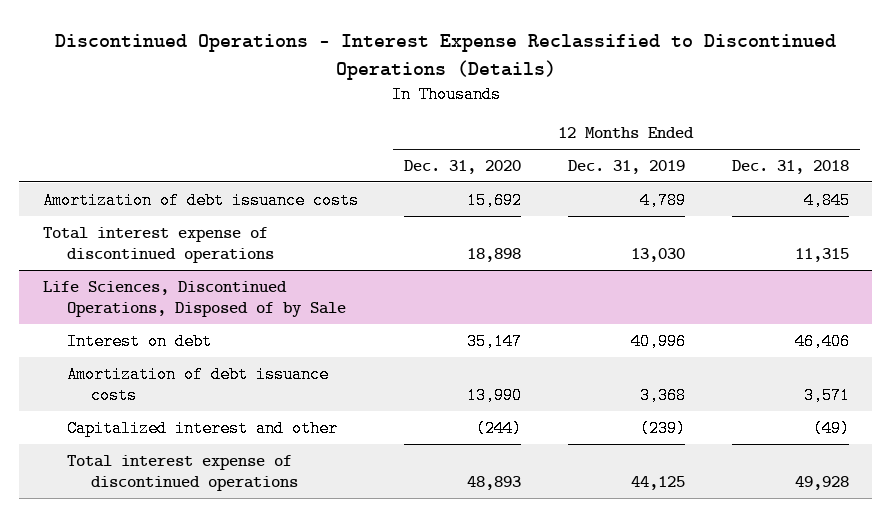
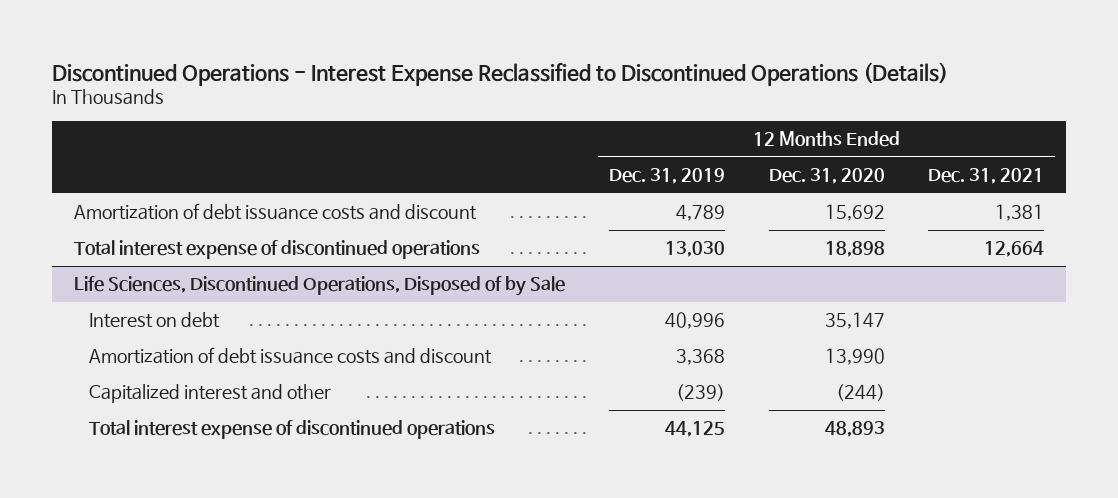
[731,159,849,174] Dec. 31, 2018 -> none
none -> [928,168,1045,185] Dec. 31, 2021
[42,191,359,209] Amortization of debt issuance costs -> [73,203,477,221] Amortization of debt issuance costs and discount
[66,365,329,404] Amortization of debt issuance costs -> [89,347,493,365] Amortization of debt issuance costs and discount

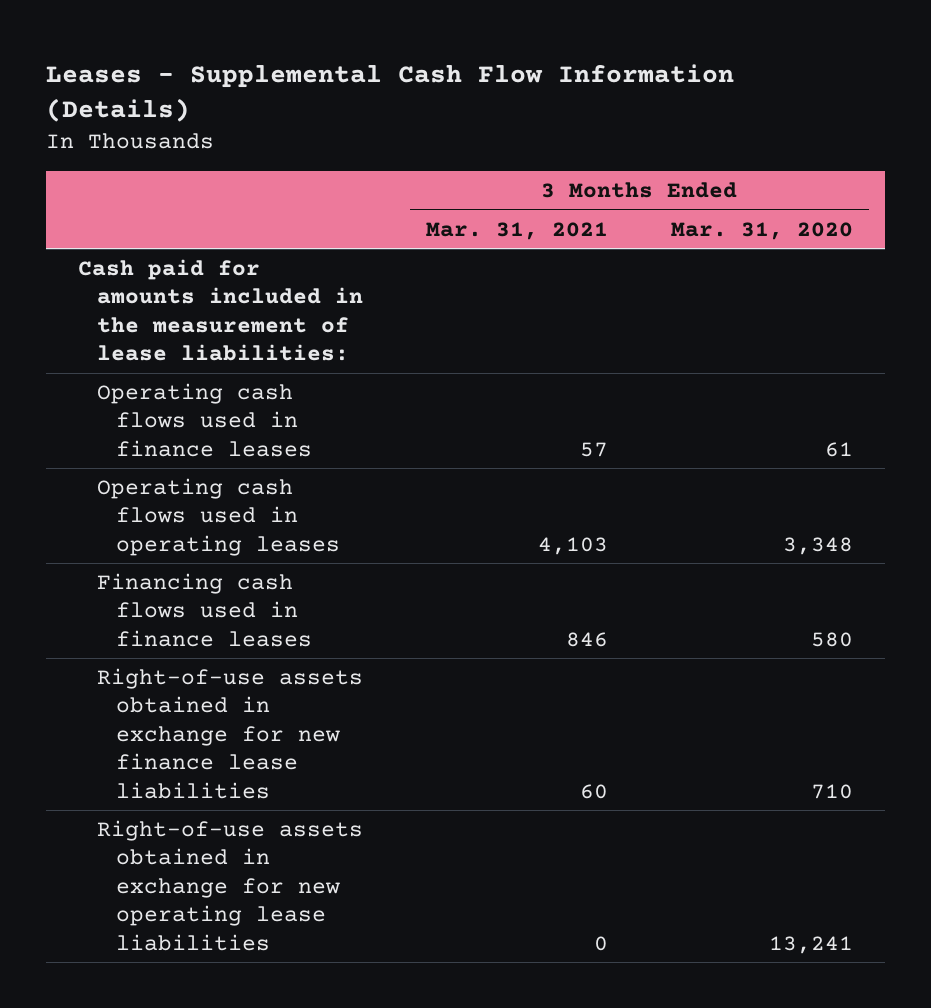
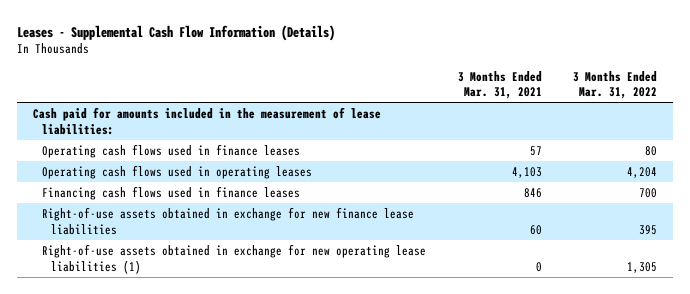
[671,221,854,240] Mar. 31, 2020 -> none
none -> [572,70,657,100] 3 Months Ended Mar. 31, 2022
[96,819,363,951] Right-of-use assets obtained in exchange for new operating lease liabilities -> [42,243,427,274] Right-of-use assets obtained in exchange for new operating lease liabilities (1)

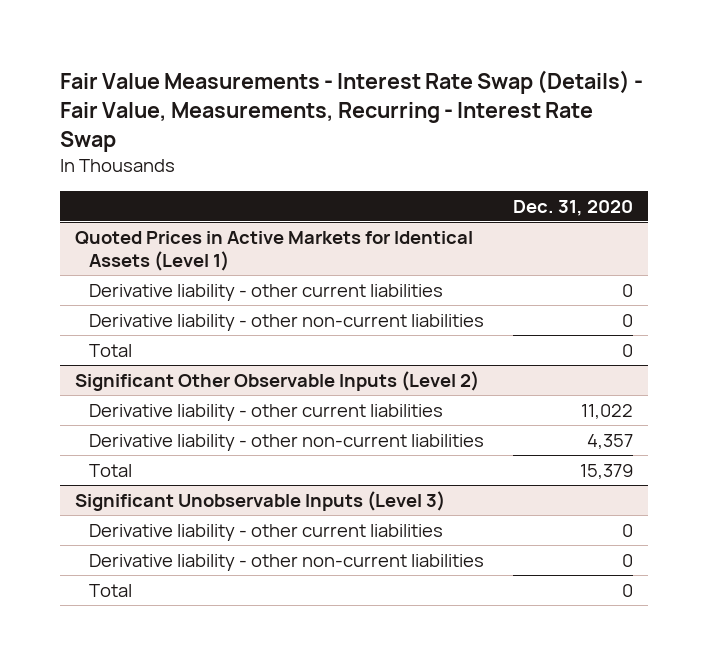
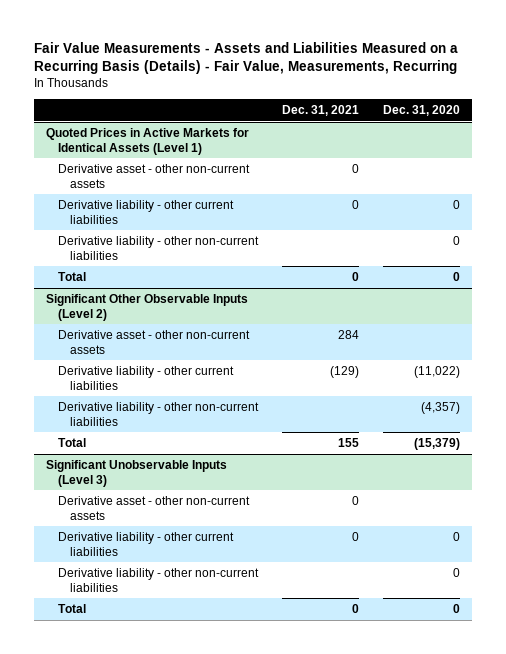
[60,70,644,153] Fair Value Measurements - Interest Rate Swap (Details) - Fair Value, Measurements, Recurring - Interest Rate Swap -> [34,41,459,75] Fair Value Measurements - Assets and Liabilities Measured on a Recurring Basis (Details) - Fair Value, Measurements, Recurring
none -> [282,105,360,117] Dec. 31, 2021
none -> [58,163,251,188] Derivative asset - other non-current assets
none -> [58,329,251,354] Derivative asset - other non-current assets
[581,403,634,419] 11,022 -> [413,365,460,378] (11,022)
[587,433,634,449] 4,357 -> [420,401,460,414] (4,357)
[580,463,634,479] 15,379 -> [413,437,460,450] (15,379)
none -> [58,495,251,520] Derivative asset - other non-current assets

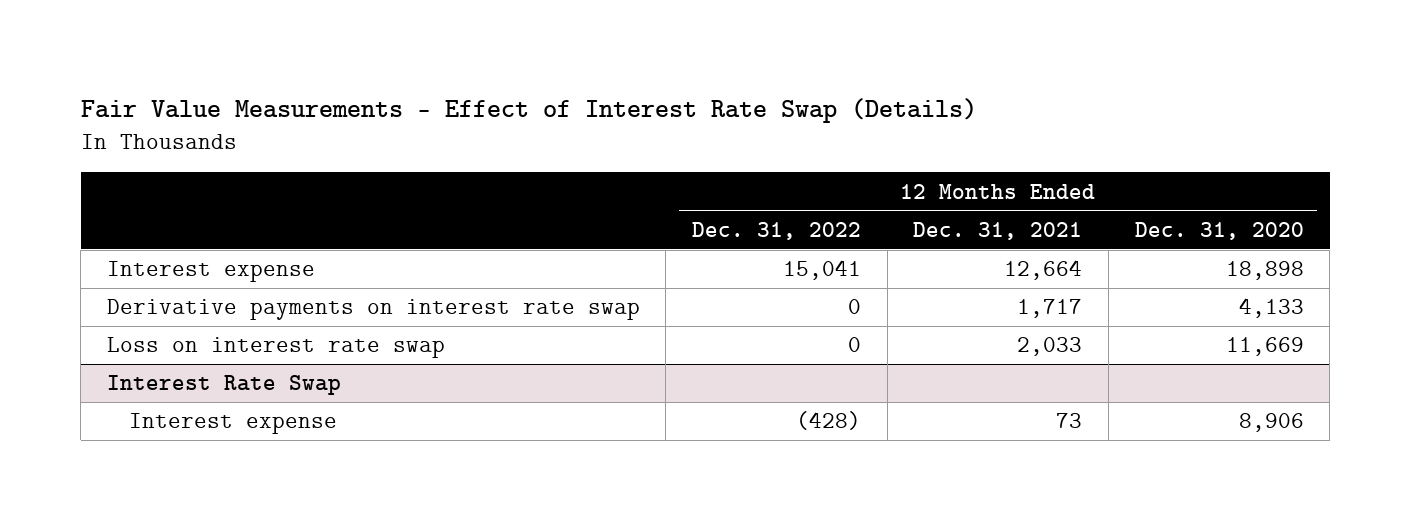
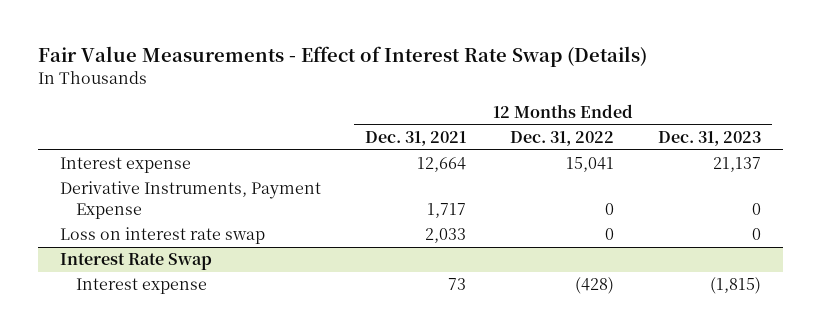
[1134,221,1304,240] Dec. 31, 2020 -> none
none -> [658,130,762,146] Dec. 31, 2023
[106,299,640,321] Derivative payments on interest rate swap -> [59,181,321,219] Derivative Instruments, Payment Expense

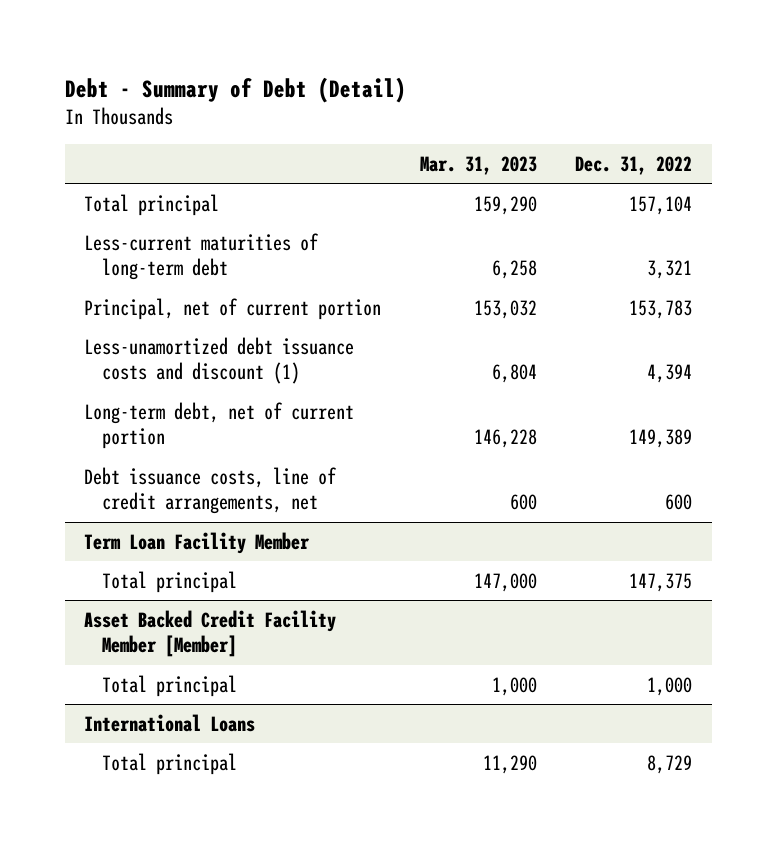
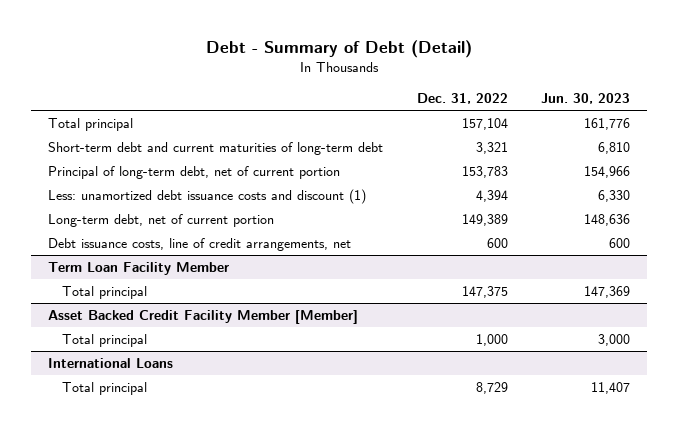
[419,155,537,175] Mar. 31, 2023 -> none
none -> [541,92,631,104] Jun. 30, 2023
[84,232,320,281] Less-current maturities of long-term debt -> [47,141,383,155] Short-term debt and current maturities of long-term debt
[84,297,382,320] Principal, net of current portion -> [47,165,340,179] Principal of long-term debt, net of current portion
[84,336,355,385] Less-unamortized debt issuance costs and discount (1) -> [47,188,366,204] Less: unamortized debt issuance costs and discount (1)

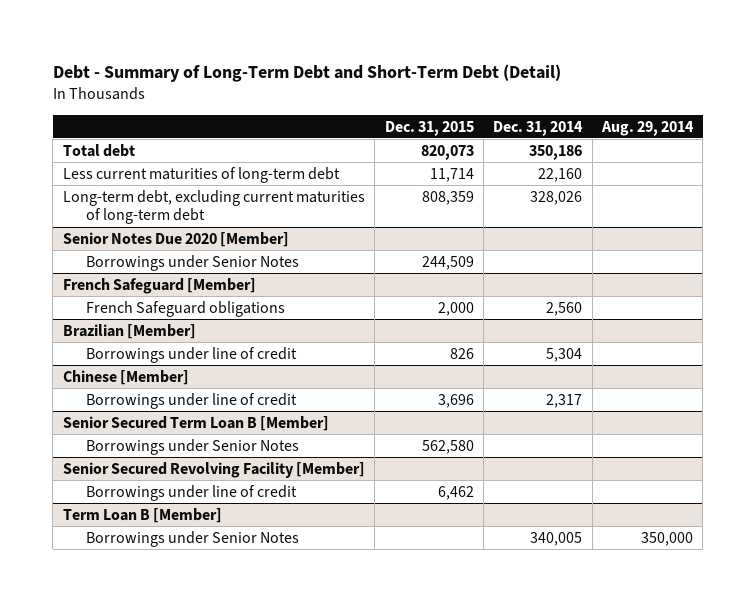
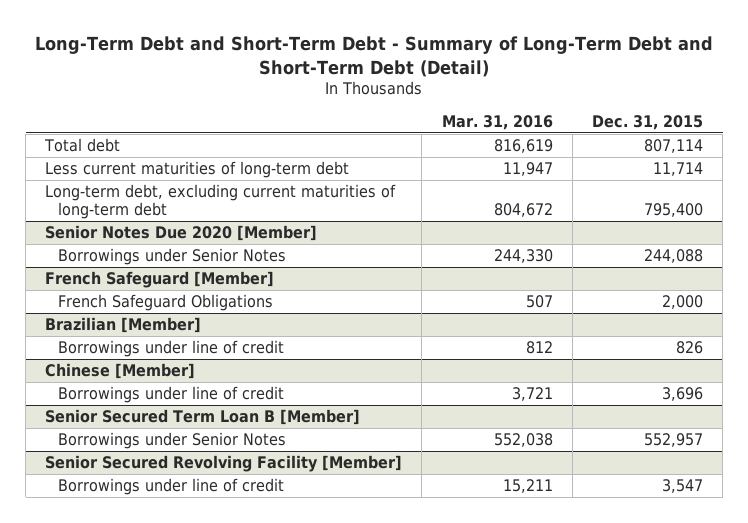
[52,63,561,82] Debt - Summary of Long-Term Debt and Short-Term Debt (Detail) -> [35,35,714,77] Long-Term Debt and Short-Term Debt - Summary of Long-Term Debt and Short-Term Debt (Detail)
[493,120,584,136] Dec. 31, 2014 -> none
[600,120,694,136] Aug. 29, 2014 -> none
none -> [441,115,553,131] Mar. 31, 2016
[420,144,474,160] 820,073 -> [644,139,704,154] 807,114
[421,190,474,205] 808,359 -> [644,203,704,218] 795,400
[421,255,474,270] 244,509 -> [644,249,704,264] 244,088
[85,300,285,317] French Safeguard obligations -> [58,294,274,312] French Safeguard Obligations
[421,439,474,454] 562,580 -> [644,433,704,448] 552,957
[62,507,222,523] Term Loan B [Member] -> none
[85,530,299,547] Borrowings under Senior Notes -> none
[437,485,474,500] 6,462 -> [662,479,704,494] 3,547

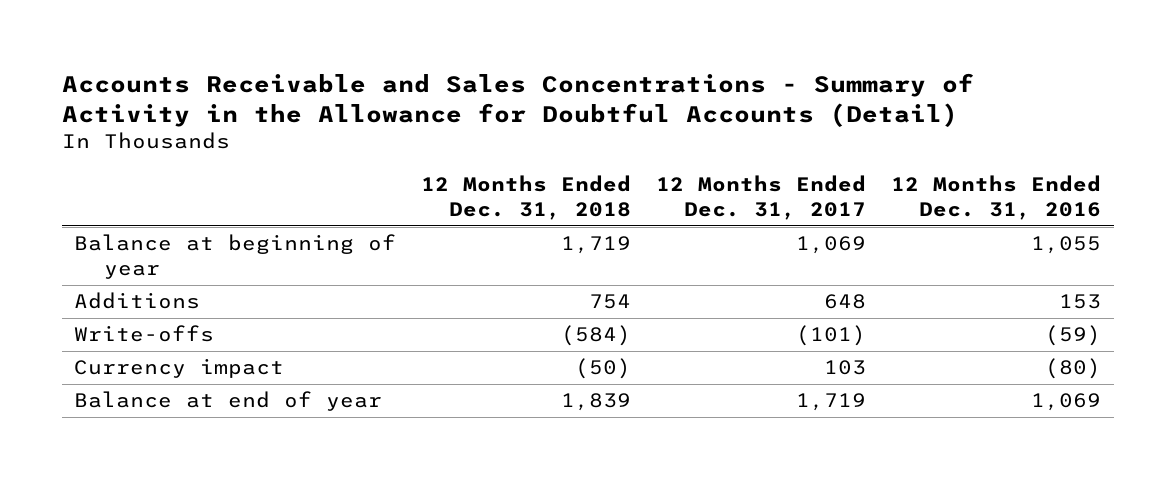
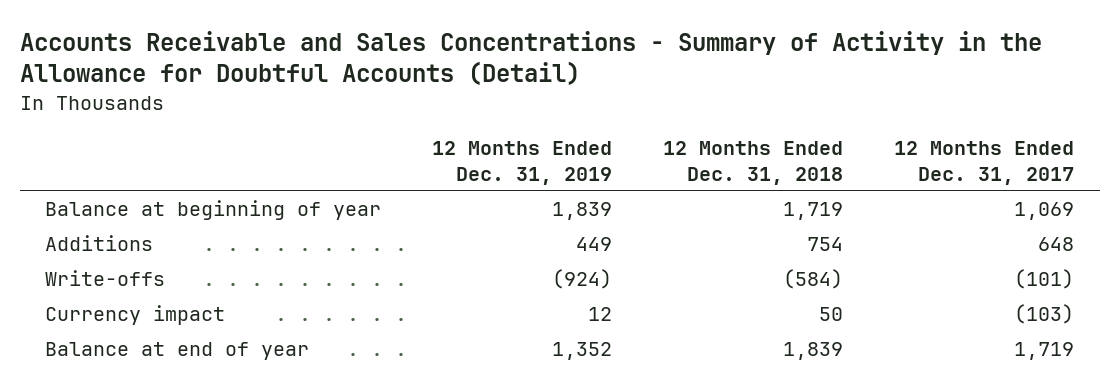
[891,175,1102,220] 12 Months Ended Dec. 31, 2016 -> none
none -> [432,140,613,185] 12 Months Ended Dec. 31, 2019
[575,358,632,380] (50) -> [819,306,844,321] 50
[824,360,867,376] 103 -> [1014,303,1075,324] (103)

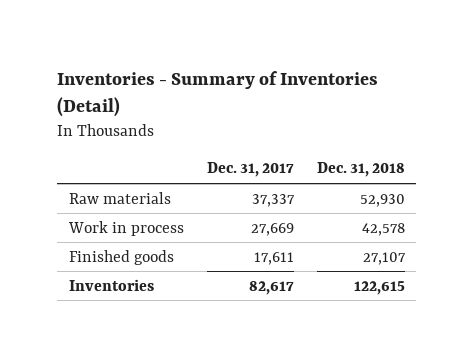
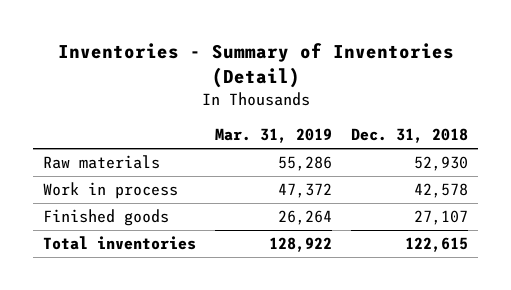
[206,162,294,178] Dec. 31, 2017 -> none
none -> [215,128,333,144] Mar. 31, 2019
[68,278,154,291] Inventories -> [42,236,196,251] Total inventories

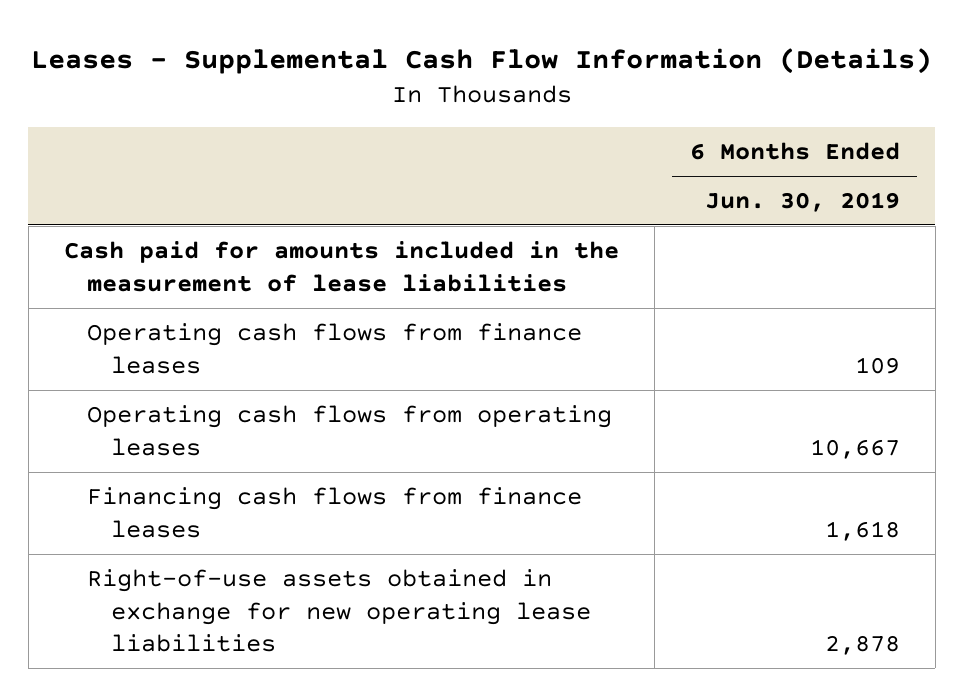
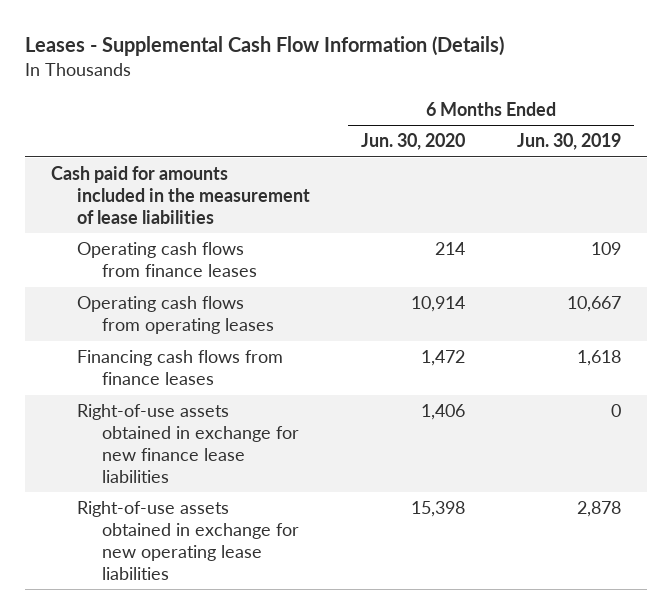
none -> [361,133,466,151] Jun. 30, 2020
none -> [76,404,300,483] Right-of-use assets obtained in exchange for new finance lease liabilities

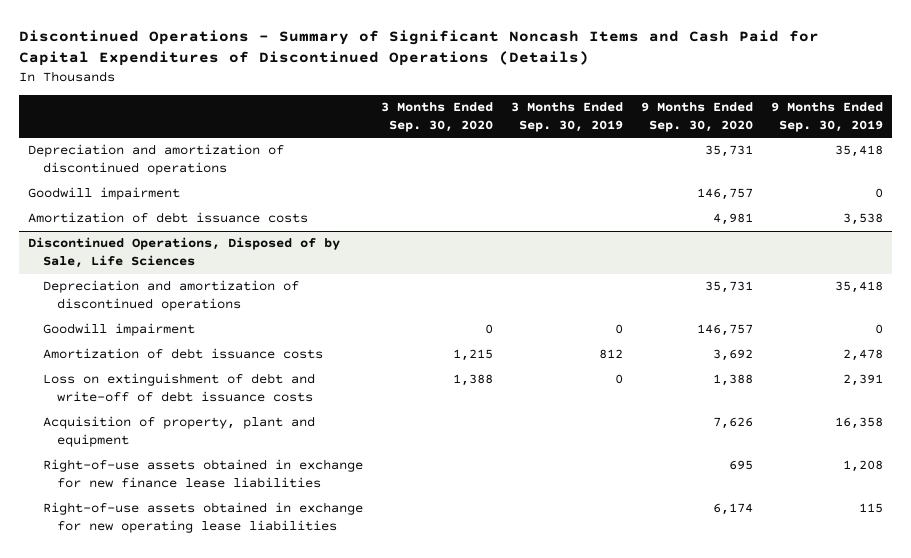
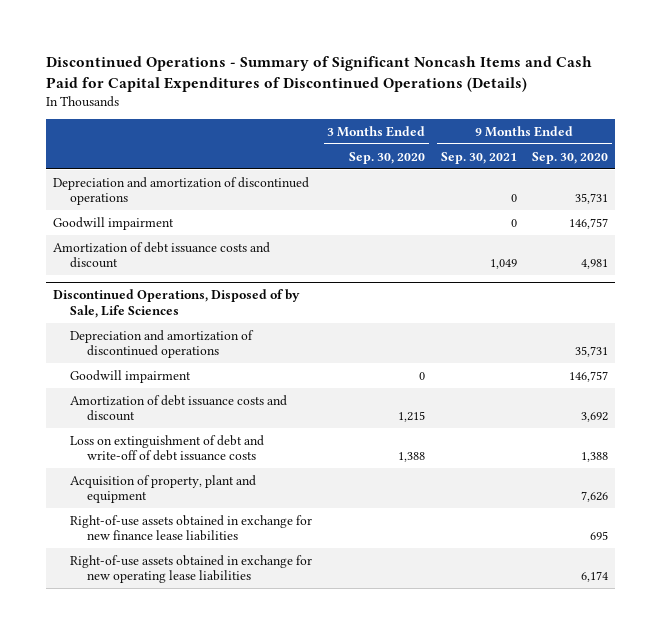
[510,102,623,133] 3 Months Ended Sep. 30, 2019 -> none
[771,102,884,133] 9 Months Ended Sep. 30, 2019 -> none
none -> [440,151,517,164] Sep. 30, 2021
[28,212,309,224] Amortization of debt issuance costs -> [53,241,271,269] Amortization of debt issuance costs and discount
[42,348,323,360] Amortization of debt issuance costs -> [70,394,288,422] Amortization of debt issuance costs and discount

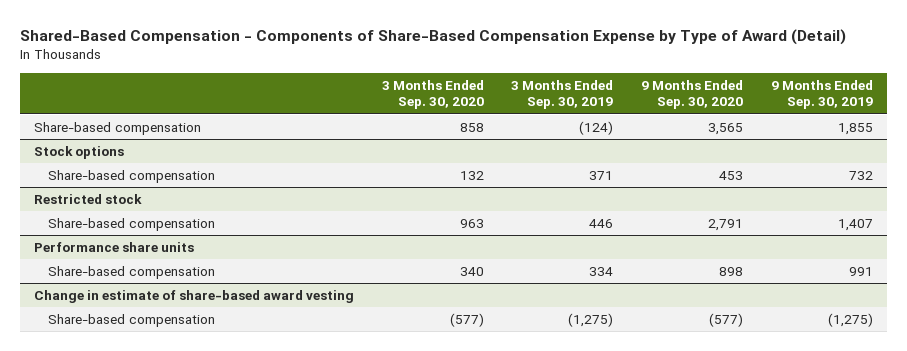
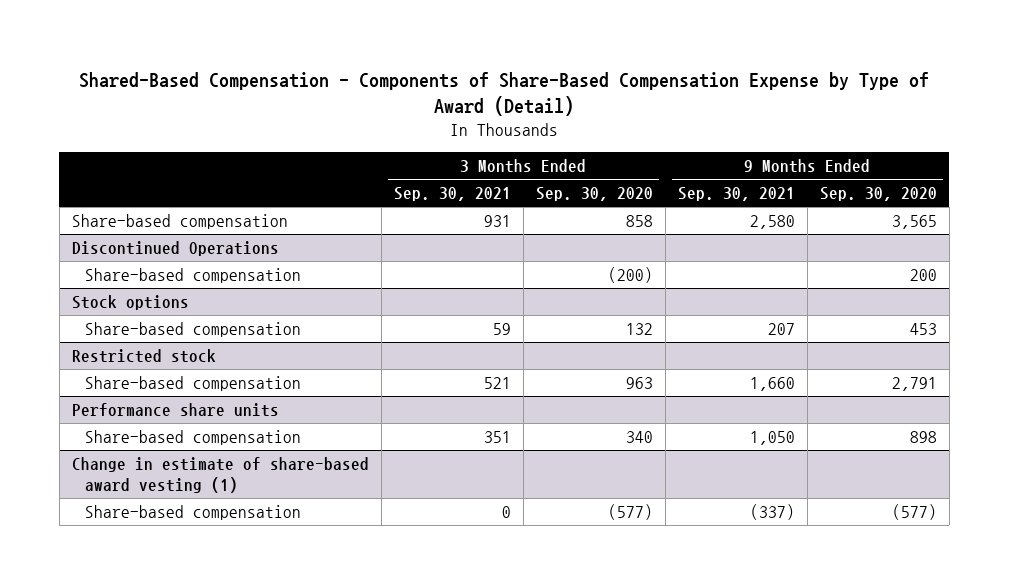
[511,80,614,110] 3 Months Ended Sep. 30, 2019 -> none
[771,80,874,110] 9 Months Ended Sep. 30, 2019 -> none
none -> [393,187,511,202] Sep. 30, 2021
none -> [677,187,795,202] Sep. 30, 2021
none -> [71,241,279,257] Discontinued Operations
none -> [85,268,302,284] Share-based compensation
[33,289,354,303] Change in estimate of share-based award vesting -> [71,457,369,494] Change in estimate of share-based award vesting (1)

